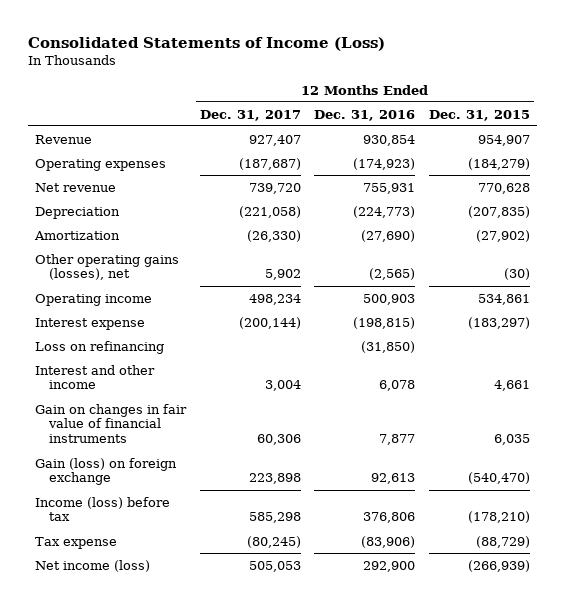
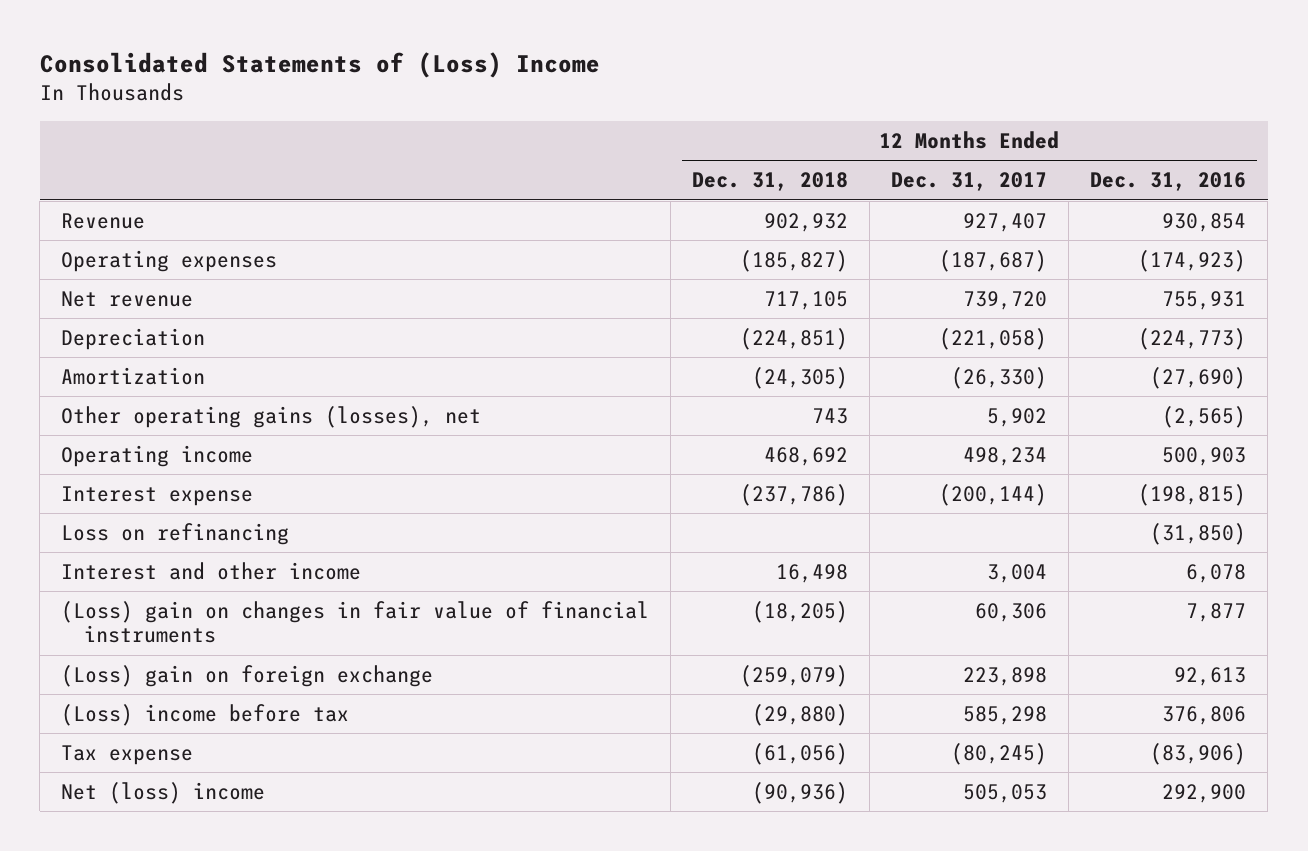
[28,37,386,52] Consolidated Statements of Income (Loss) -> [39,52,600,79] Consolidated Statements of (Loss) Income
[429,109,531,121] Dec. 31, 2015 -> none
none -> [692,172,849,192] Dec. 31, 2018
[34,403,187,444] Gain on changes in fair value of financial instruments -> [61,600,650,644] (Loss) gain on changes in fair value of financial instruments
[34,457,177,486] Gain (loss) on foreign exchange -> [61,664,434,687] (Loss) gain on foreign exchange
[34,496,170,522] Income (loss) before tax -> [61,703,350,726] (Loss) income before tax
[34,559,150,572] Net income (loss) -> [61,781,266,804] Net (loss) income

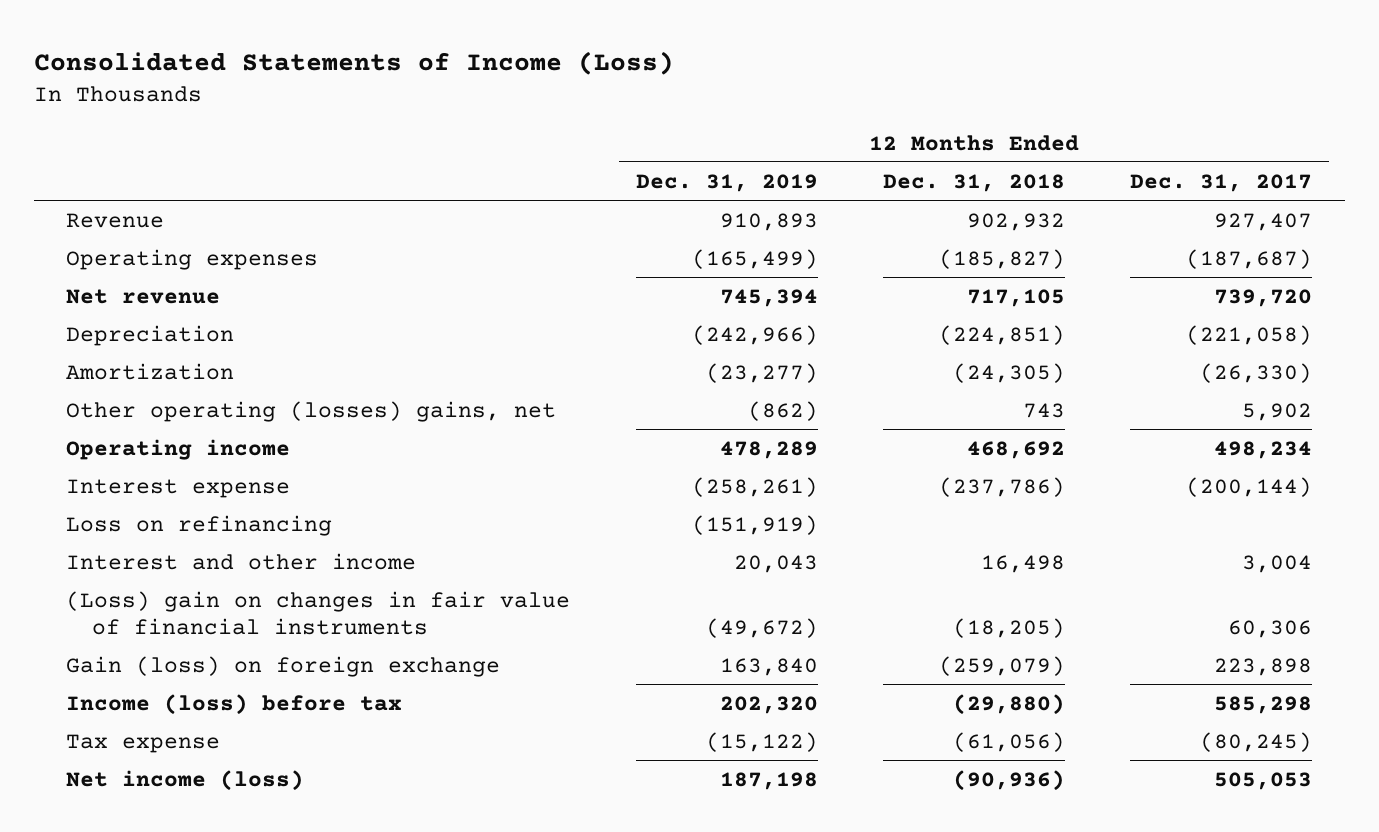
[39,52,600,79] Consolidated Statements of (Loss) Income -> [33,50,674,75] Consolidated Statements of Income (Loss)
[1090,172,1247,192] Dec. 31, 2016 -> none
none -> [635,173,818,192] Dec. 31, 2019
[61,405,482,428] Other operating gains (losses), net -> [66,400,557,422] Other operating (losses) gains, net
[61,664,434,687] (Loss) gain on foreign exchange -> [66,655,501,677] Gain (loss) on foreign exchange
[61,703,350,726] (Loss) income before tax -> [66,693,403,715] Income (loss) before tax
[61,781,266,804] Net (loss) income -> [66,769,305,791] Net income (loss)

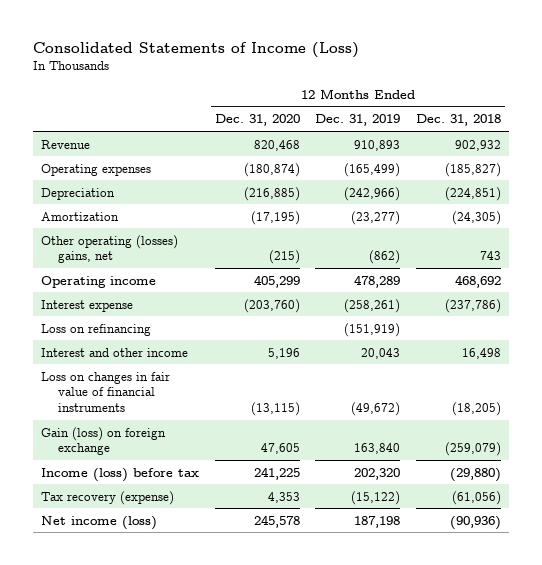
[1130,173,1313,192] Dec. 31, 2017 -> none
none -> [214,114,300,127] Dec. 31, 2020
[66,288,221,304] Net revenue -> none
[66,590,571,635] (Loss) gain on changes in fair value of financial instruments -> [40,371,170,412] Loss on changes in fair value of financial instruments
[66,733,221,753] Tax expense -> [40,490,174,505] Tax recovery (expense)

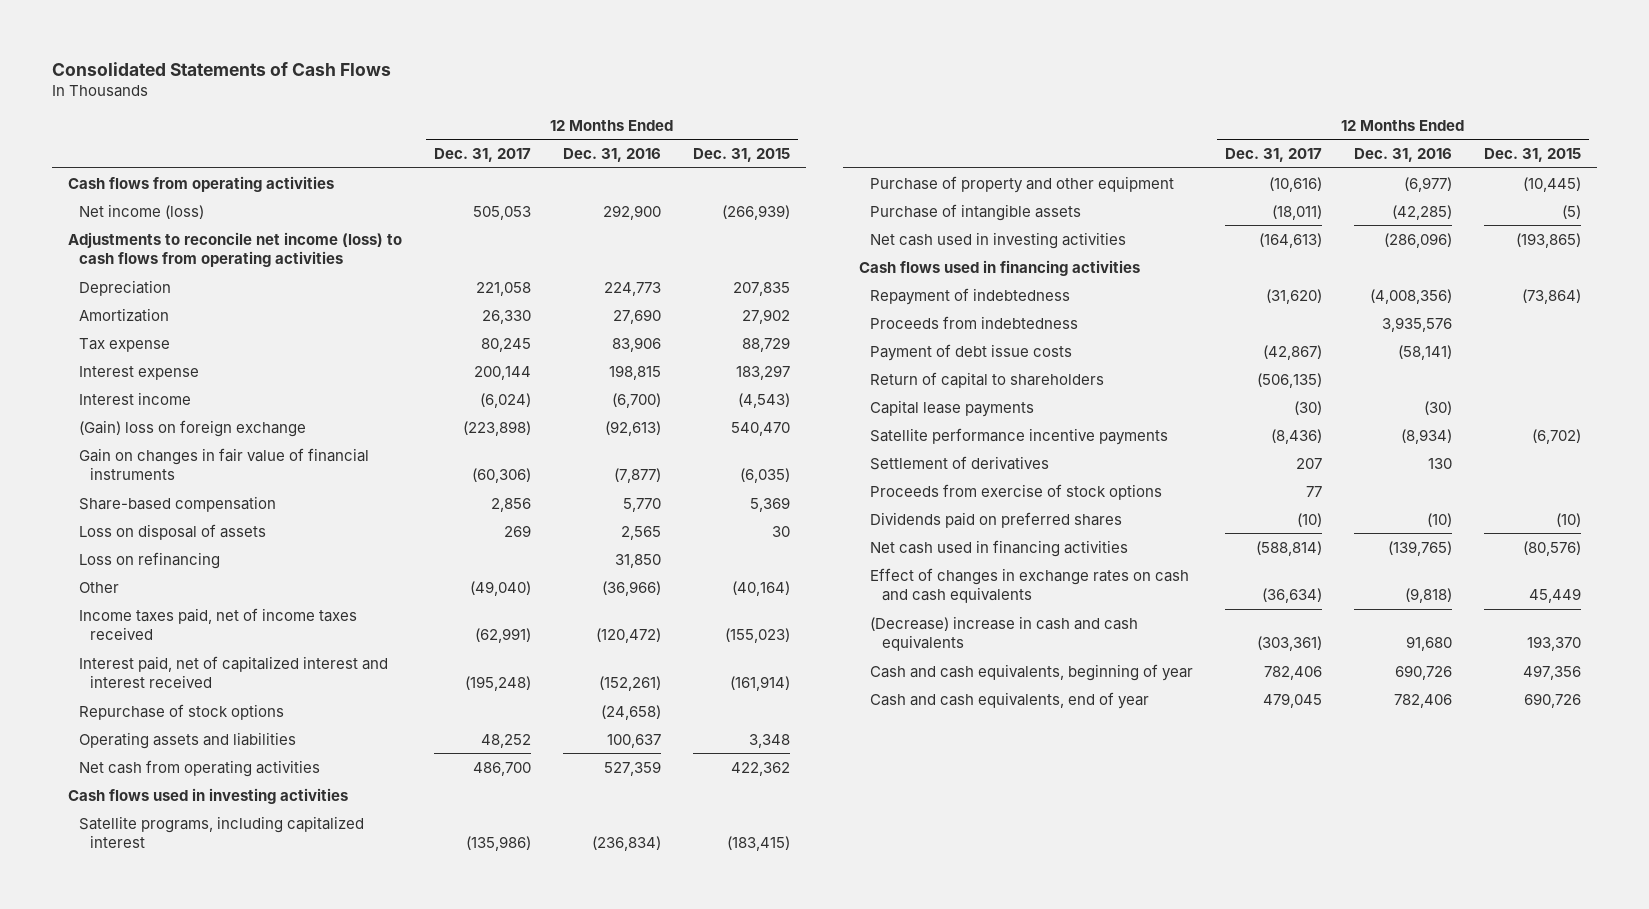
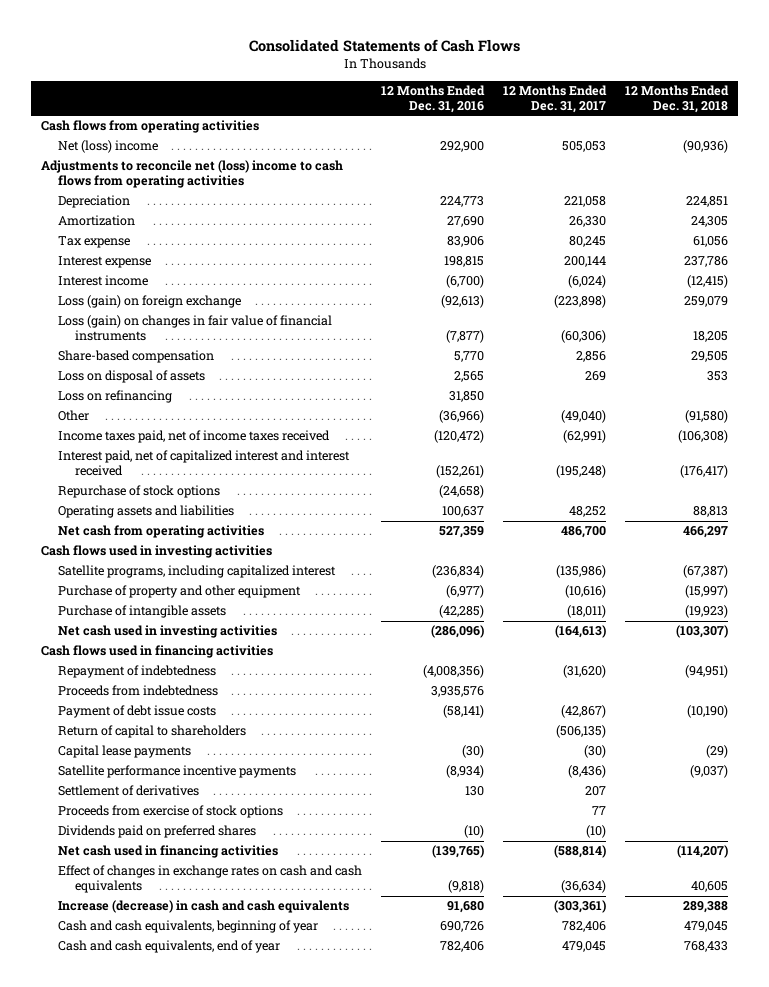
[692,148,790,163] Dec. 31, 2015 -> none
none -> [625,85,730,114] 12 Months Ended Dec. 31, 2018
[79,203,205,219] Net income (loss) -> [57,140,158,154] Net (loss) income
[68,231,403,267] Adjustments to reconcile net income (loss) to cash flows from operating activities -> [40,160,343,189] Adjustments to reconcile net (loss) income to cash flows from operating activities
[79,419,307,437] (Gain) loss on foreign exchange -> [57,295,241,309] Loss (gain) on foreign exchange
[79,447,370,480] Gain on changes in fair value of financial instruments -> [57,315,332,342] Loss (gain) on changes in fair value of financial instruments
[870,615,1139,651] (Decrease) increase in cash and cash equivalents -> [57,900,349,914] Increase (decrease) in cash and cash equivalents

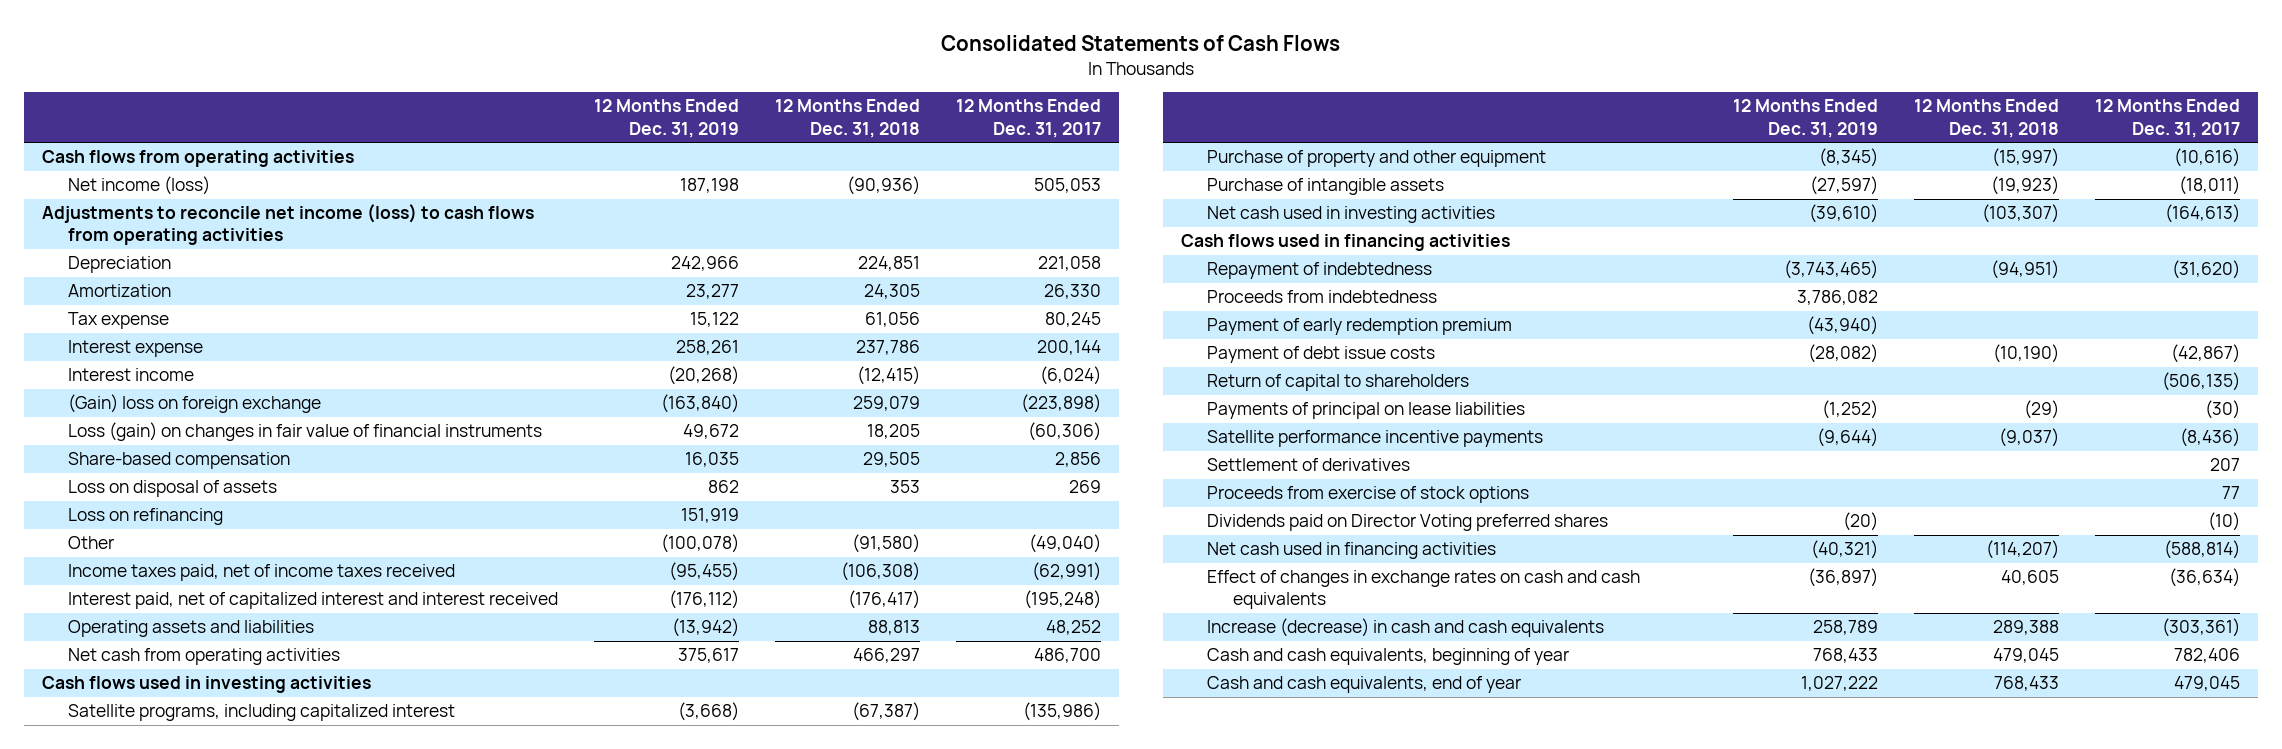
[381,85,486,114] 12 Months Ended Dec. 31, 2016 -> none
none -> [593,99,739,138] 12 Months Ended Dec. 31, 2019
[57,140,158,154] Net (loss) income -> [67,176,210,196] Net income (loss)
[40,160,343,189] Adjustments to reconcile net (loss) income to cash flows from operating activities -> [41,204,534,246] Adjustments to reconcile net income (loss) to cash flows from operating activities
[57,295,241,309] Loss (gain) on foreign exchange -> [67,394,321,414] (Gain) loss on foreign exchange
[57,485,220,499] Repurchase of stock options -> none
none -> [1207,318,1513,336] Payment of early redemption premium
[57,745,191,759] Capital lease payments -> [1207,402,1526,420] Payments of principal on lease liabilities
[57,825,256,839] Dividends paid on preferred shares -> [1207,514,1609,532] Dividends paid on Director Voting preferred shares

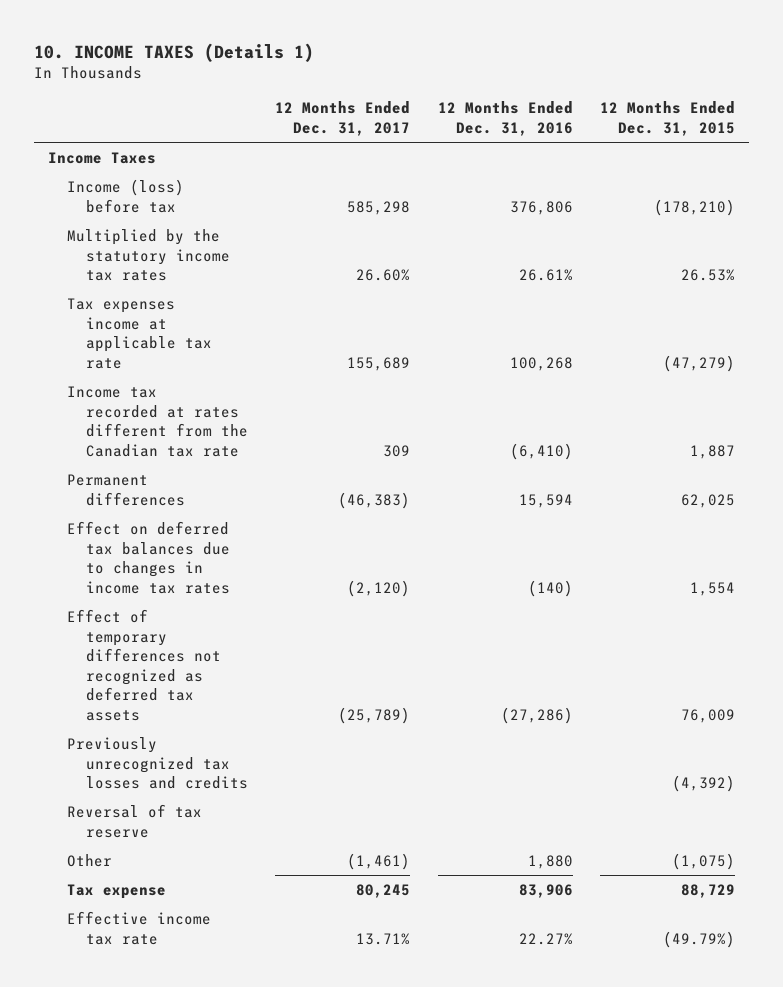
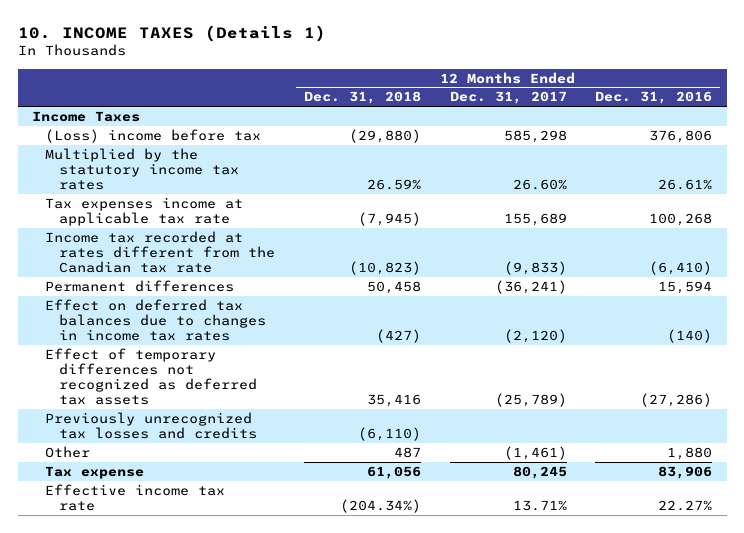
[600,101,736,136] 12 Months Ended Dec. 31, 2015 -> none
none -> [303,91,421,105] Dec. 31, 2018
[66,178,184,213] Income (loss) before tax -> [45,128,262,143] (Loss) income before tax
[383,444,411,457] 309 -> [503,261,567,276] (9,833)
[338,491,411,509] (46,383) -> [494,279,567,294] (36,241)
[66,803,202,838] Reversal of tax reserve -> none

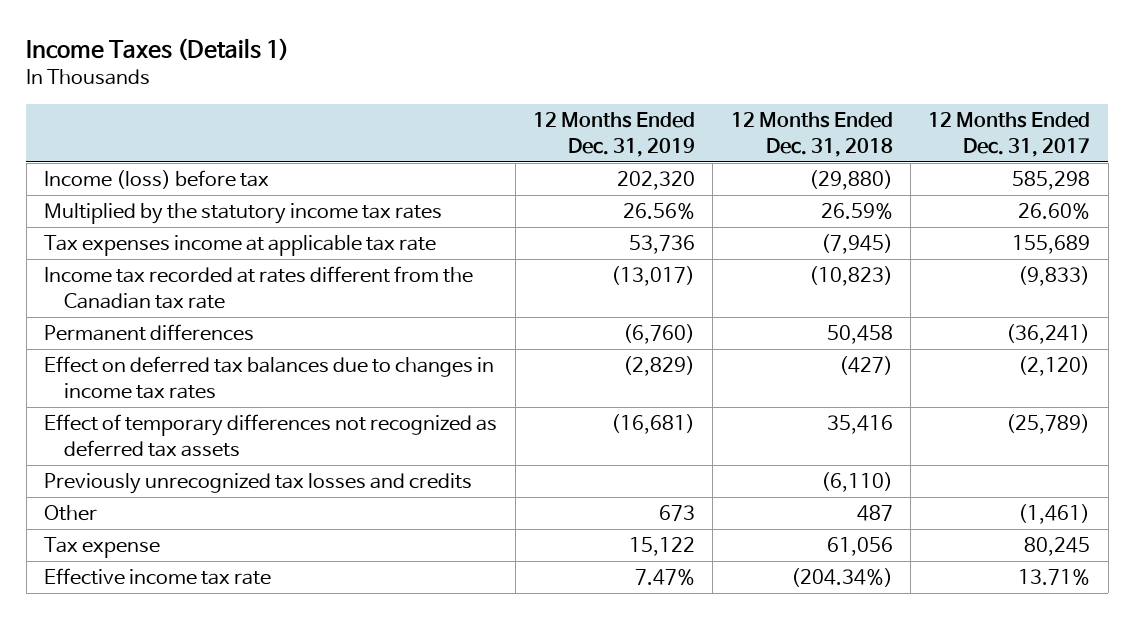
[17,24,326,42] 10. INCOME TAXES (Details 1) -> [26,38,290,62] Income Taxes (Details 1)
[595,91,713,105] Dec. 31, 2016 -> none
none -> [532,112,695,157] 12 Months Ended Dec. 31, 2019
[31,110,140,122] Income Taxes -> none
[45,128,262,143] (Loss) income before tax -> [44,170,270,190] Income (loss) before tax

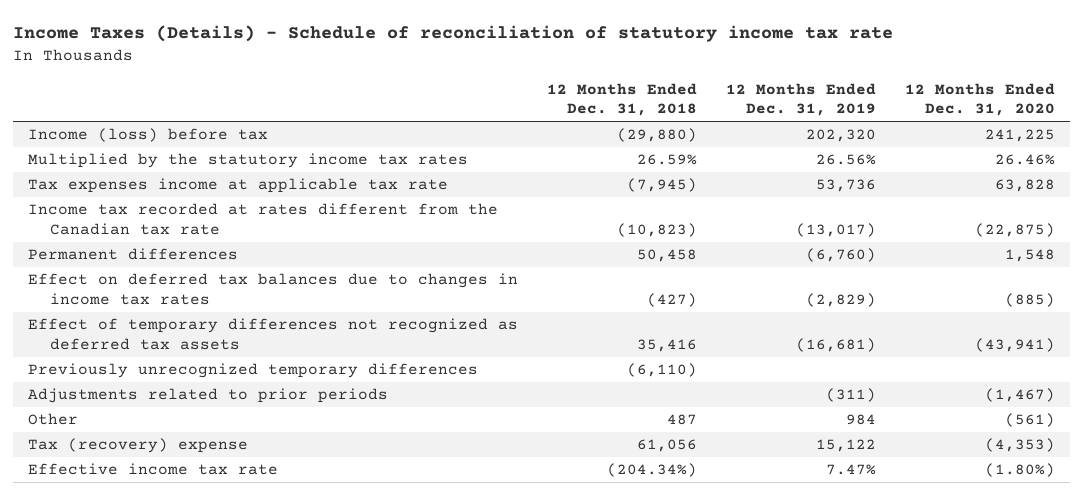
[26,38,290,62] Income Taxes (Details 1) -> [13,25,894,43] Income Taxes (Details) - Schedule of reconciliation of statutory income tax rate
[928,112,1091,157] 12 Months Ended Dec. 31, 2017 -> none
none -> [905,82,1056,117] 12 Months Ended Dec. 31, 2020
[44,473,473,495] Previously unrecognized tax losses and credits -> [27,363,478,379] Previously unrecognized temporary differences
none -> [27,388,388,404] Adjustments related to prior periods
[658,505,695,522] 673 -> [846,414,877,426] 984
[44,537,161,559] Tax expense -> [27,438,248,454] Tax (recovery) expense

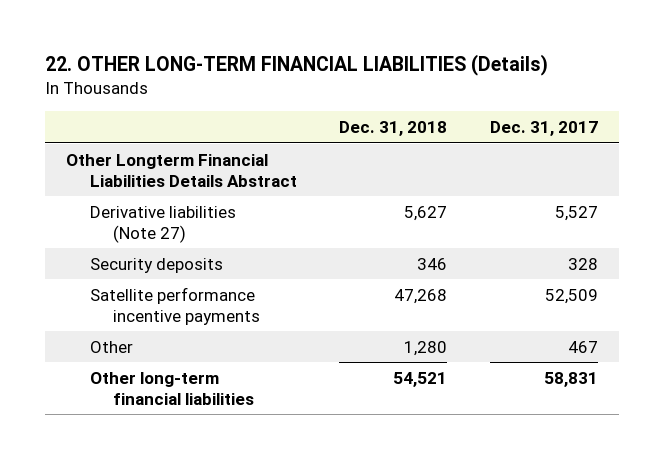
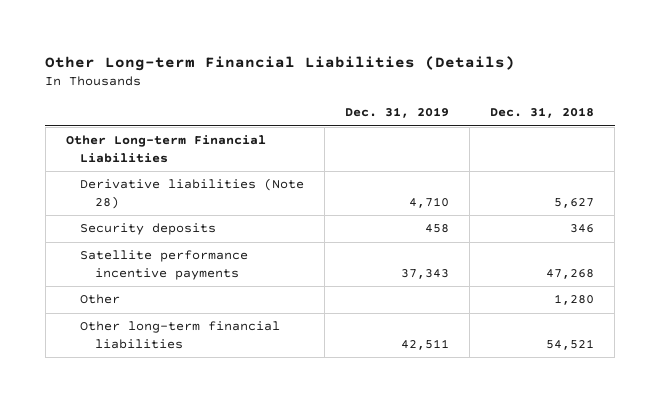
[44,54,548,77] 22. OTHER LONG-TERM FINANCIAL LIABILITIES (Details) -> [45,55,516,71] Other Long-term Financial Liabilities (Details)
[489,121,598,137] Dec. 31, 2017 -> none
none -> [345,107,450,119] Dec. 31, 2019
[66,153,297,187] Other Longterm Financial Liabilities Details Abstract -> [65,135,266,163] Other Long-term Financial Liabilities
[89,205,236,243] Derivative liabilities (Note 27) -> [80,178,305,209] Derivative liabilities (Note 28)

